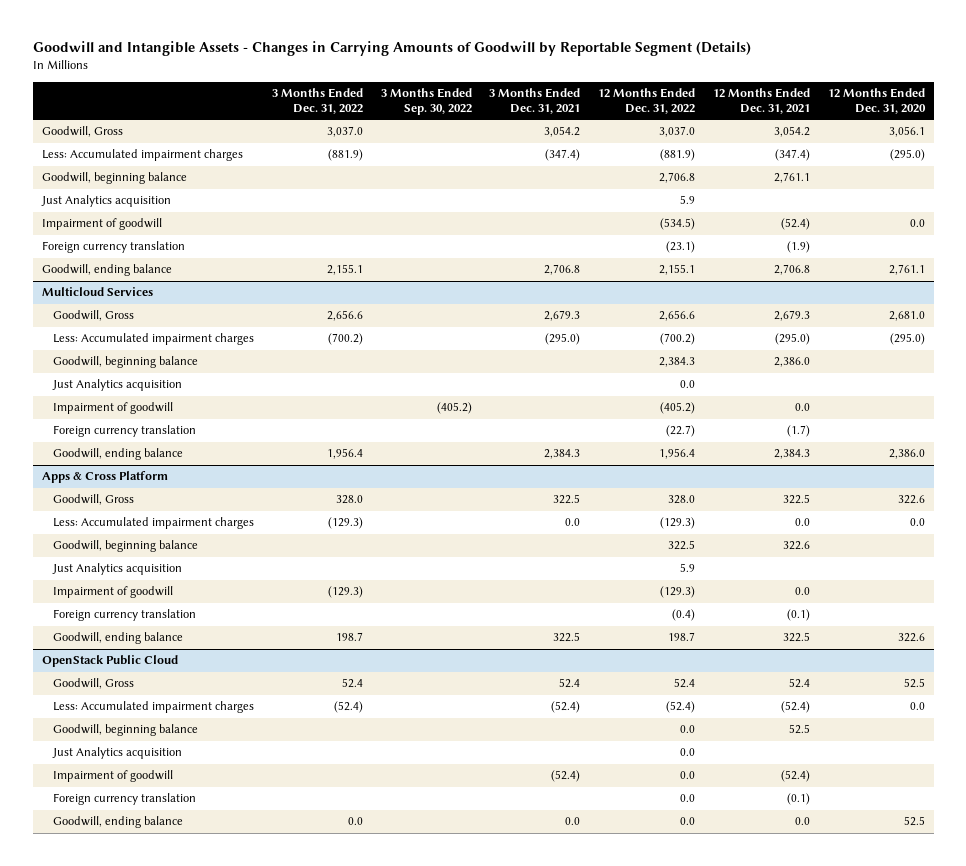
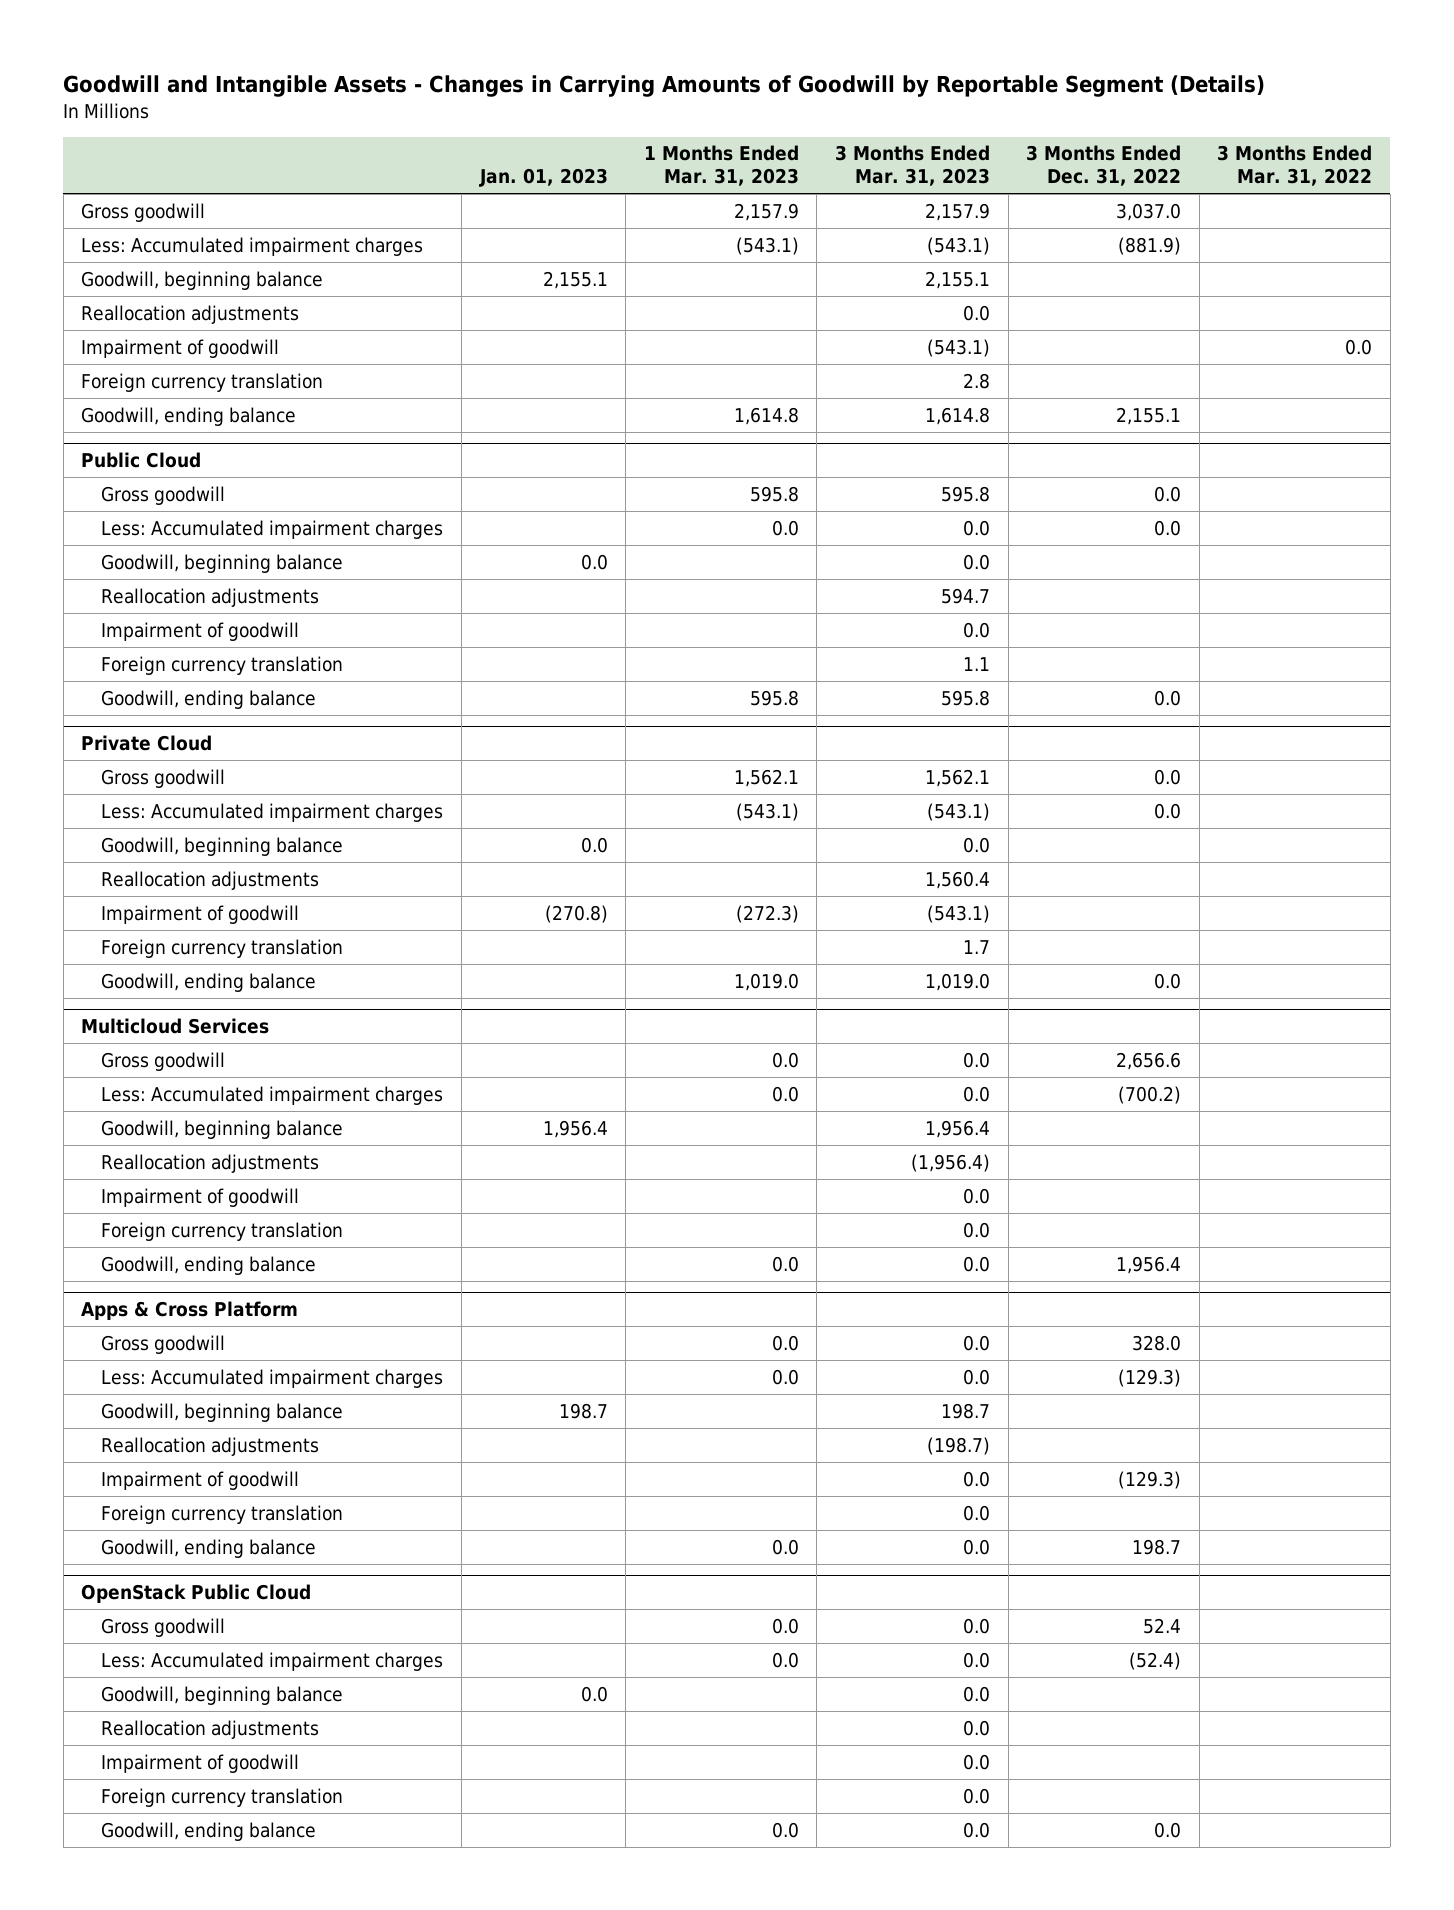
[380,87,472,115] 3 Months Ended Sep. 30, 2022 -> none
[489,87,581,114] 3 Months Ended Dec. 31, 2021 -> none
[598,87,696,114] 12 Months Ended Dec. 31, 2022 -> none
[712,87,810,114] 12 Months Ended Dec. 31, 2021 -> none
[827,87,926,114] 12 Months Ended Dec. 31, 2020 -> none
none -> [478,168,608,188] Jan. 01, 2023
none -> [643,145,799,187] 1 Months Ended Mar. 31, 2023
none -> [834,145,990,187] 3 Months Ended Mar. 31, 2023
none -> [1217,145,1373,187] 3 Months Ended Mar. 31, 2022
[41,126,123,138] Goodwill, Gross -> [81,202,206,222] Gross goodwill
[40,195,171,208] Just Analytics acquisition -> none
none -> [81,304,300,324] Reallocation adjustments
none -> [81,452,202,469] Public Cloud
none -> [101,485,226,505] Gross goodwill
none -> [101,519,444,539] Less: Accumulated impairment charges
none -> [101,553,344,573] Goodwill, beginning balance
none -> [101,587,320,607] Reallocation adjustments
none -> [101,621,300,641] Impairment of goodwill
none -> [101,655,344,675] Foreign currency translation
none -> [101,689,317,709] Goodwill, ending balance
none -> [81,735,213,752] Private Cloud
none -> [101,768,226,788] Gross goodwill
none -> [101,802,444,822] Less: Accumulated impairment charges
none -> [101,836,344,856] Goodwill, beginning balance
none -> [101,870,320,890] Reallocation adjustments
none -> [101,904,300,924] Impairment of goodwill
none -> [101,938,344,958] Foreign currency translation
none -> [101,972,317,992] Goodwill, ending balance
[53,310,135,322] Goodwill, Gross -> [101,1051,226,1071] Gross goodwill
[52,379,183,392] Just Analytics acquisition -> none
none -> [101,1153,320,1173] Reallocation adjustments
[53,494,135,506] Goodwill, Gross -> [101,1334,226,1354] Gross goodwill
[52,563,183,576] Just Analytics acquisition -> none
none -> [101,1436,320,1456] Reallocation adjustments
[53,678,135,690] Goodwill, Gross -> [101,1617,226,1637] Gross goodwill
[52,747,183,760] Just Analytics acquisition -> none
none -> [101,1719,320,1739] Reallocation adjustments

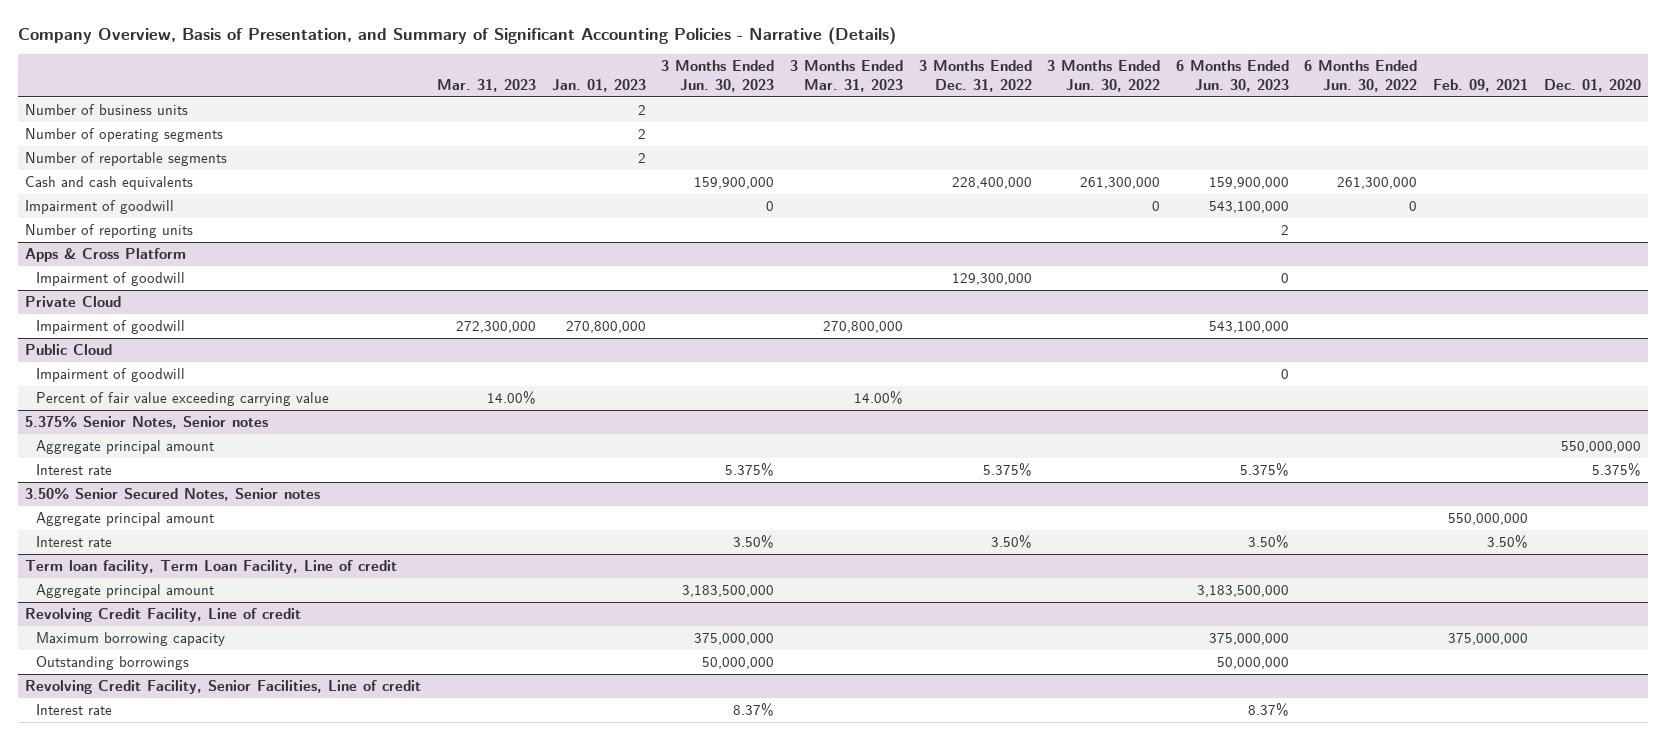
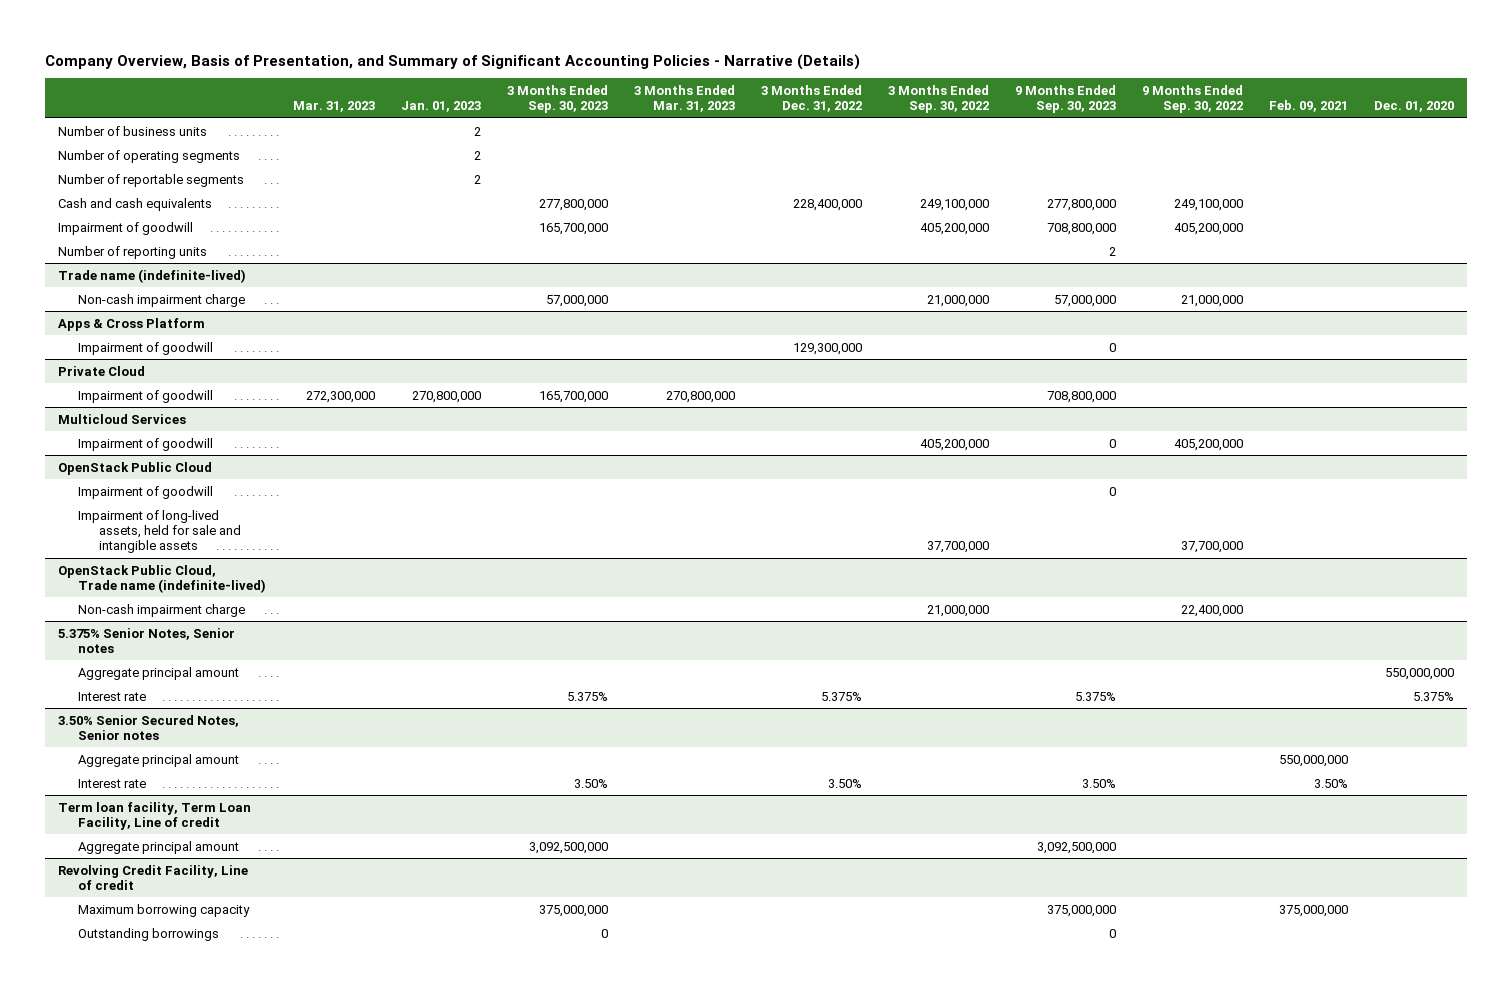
[661,60,775,92] 3 Months Ended Jun. 30, 2023 -> none
[1047,60,1161,92] 3 Months Ended Jun. 30, 2022 -> none
[1175,60,1289,92] 6 Months Ended Jun. 30, 2023 -> none
[1304,60,1418,92] 6 Months Ended Jun. 30, 2022 -> none
none -> [506,85,608,114] 3 Months Ended Sep. 30, 2023
none -> [887,85,989,114] 3 Months Ended Sep. 30, 2022
none -> [1014,85,1116,114] 9 Months Ended Sep. 30, 2023
none -> [1141,85,1243,114] 9 Months Ended Sep. 30, 2022
none -> [58,268,247,283] Trade name (indefinite-lived)
none -> [78,293,246,307] Non-cash impairment charge
[36,367,186,382] Impairment of goodwill -> none
[36,391,330,406] Percent of fair value exceeding carrying value -> none
none -> [58,413,187,424] Multicloud Services
none -> [78,437,214,451] Impairment of goodwill
none -> [58,461,213,475] OpenStack Public Cloud
none -> [78,485,214,499] Impairment of goodwill
none -> [78,509,241,554] Impairment of long-lived assets, held for sale and intangible assets
[25,343,113,355] Public Cloud -> [58,564,267,594] OpenStack Public Cloud, Trade name (indefinite-lived)
none -> [78,603,246,617] Non-cash impairment charge
[25,679,422,694] Revolving Credit Facility, Senior Facilities, Line of credit -> none
[36,703,113,715] Interest rate -> none

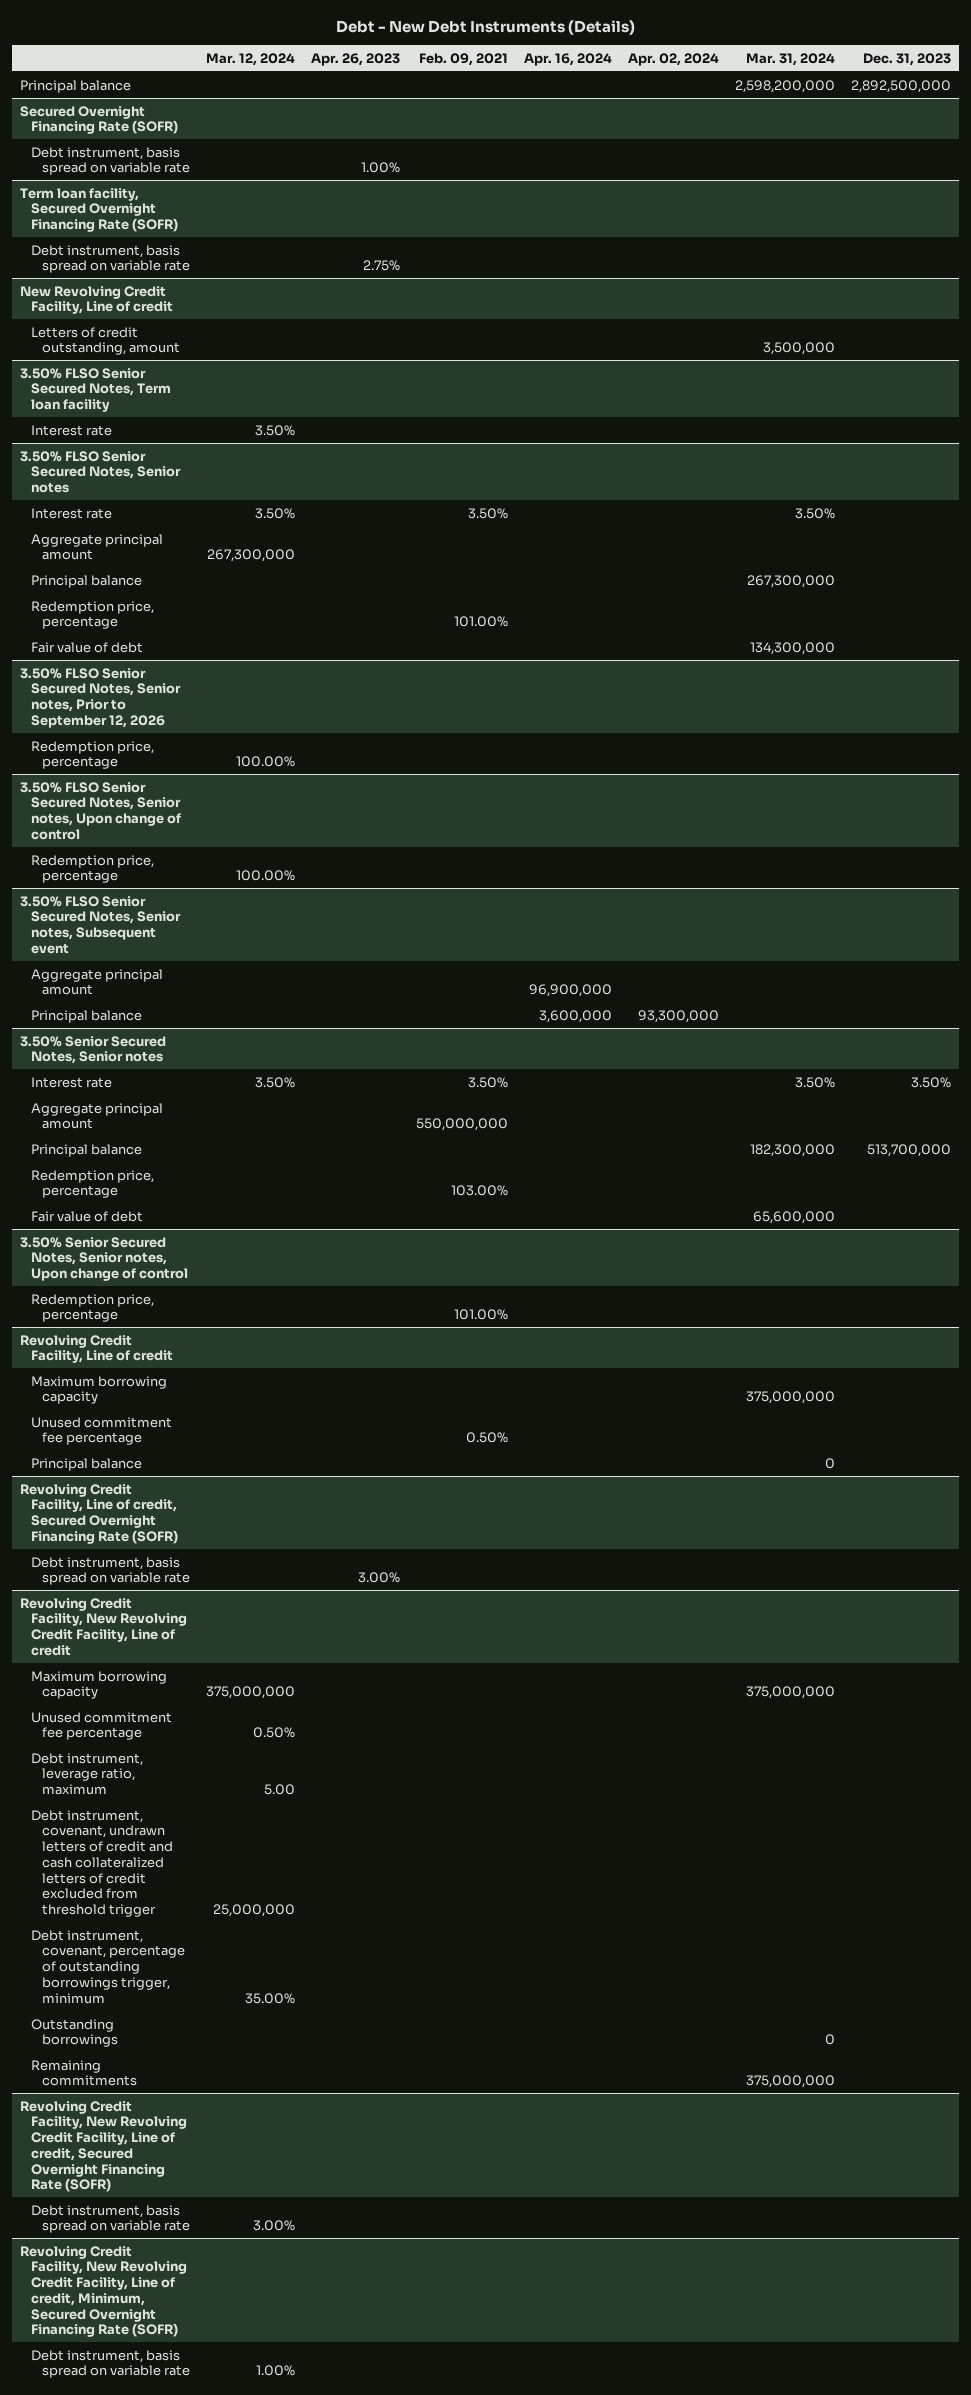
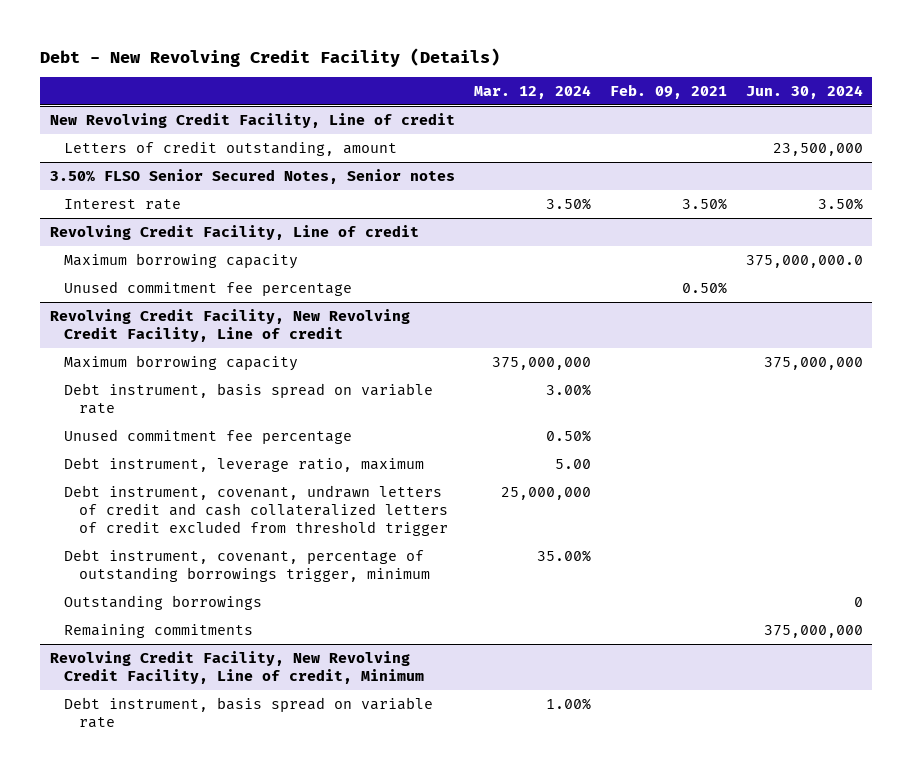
[335,20,635,36] Debt - New Debt Instruments (Details) -> [40,47,501,67] Debt - New Revolving Credit Facility (Details)
[311,52,401,66] Apr. 26, 2023 -> none
[524,52,613,66] Apr. 16, 2024 -> none
[628,52,720,66] Apr. 02, 2024 -> none
[746,52,836,66] Mar. 31, 2024 -> none
[863,52,952,66] Dec. 31, 2023 -> none
none -> [745,85,863,100] Jun. 30, 2024
[19,79,131,93] Principal balance -> none
[19,105,179,135] Secured Overnight Financing Rate (SOFR) -> none
[31,146,191,176] Debt instrument, basis spread on variable rate -> none
[19,187,179,233] Term loan facility, Secured Overnight Financing Rate (SOFR) -> none
[31,244,191,274] Debt instrument, basis spread on variable rate -> none
[19,367,172,413] 3.50% FLSO Senior Secured Notes, Term loan facility -> none
[31,424,113,436] Interest rate -> none
[31,533,164,561] Aggregate principal amount -> none
[31,574,143,588] Principal balance -> none
[31,600,155,630] Redemption price, percentage -> none
[31,641,144,653] Fair value of debt -> none
[19,667,182,728] 3.50% FLSO Senior Secured Notes, Senior notes, Prior to September 12, 2026 -> none
[31,740,155,770] Redemption price, percentage -> none
[19,781,182,840] 3.50% FLSO Senior Secured Notes, Senior notes, Upon change of control -> none
[31,854,155,884] Redemption price, percentage -> none
[19,895,182,954] 3.50% FLSO Senior Secured Notes, Senior notes, Subsequent event -> none
[31,968,164,996] Aggregate principal amount -> none
[31,1009,143,1023] Principal balance -> none
[19,1035,166,1065] 3.50% Senior Secured Notes, Senior notes -> none
[31,1076,113,1088] Interest rate -> none
[31,1102,164,1130] Aggregate principal amount -> none
[31,1143,143,1157] Principal balance -> none
[31,1169,155,1199] Redemption price, percentage -> none
[31,1210,144,1222] Fair value of debt -> none
[19,1236,189,1282] 3.50% Senior Secured Notes, Senior notes, Upon change of control -> none
[31,1293,155,1323] Redemption price, percentage -> none
[31,1457,143,1471] Principal balance -> none
[19,1483,179,1544] Revolving Credit Facility, Line of credit, Secured Overnight Financing Rate (SOFR) -> none
[31,1556,191,1586] Debt instrument, basis spread on variable rate -> none
none -> [64,382,434,414] Debt instrument, basis spread on variable rate
[19,2100,188,2193] Revolving Credit Facility, New Revolving Credit Facility, Line of credit, Secured Overnight Financing Rate (SOFR) -> none
[31,2204,191,2234] Debt instrument, basis spread on variable rate -> none
[19,2245,188,2338] Revolving Credit Facility, New Revolving Credit Facility, Line of credit, Minimum, Secured Overnight Financing Rate (SOFR) -> [49,650,425,684] Revolving Credit Facility, New Revolving Credit Facility, Line of credit, Minimum

